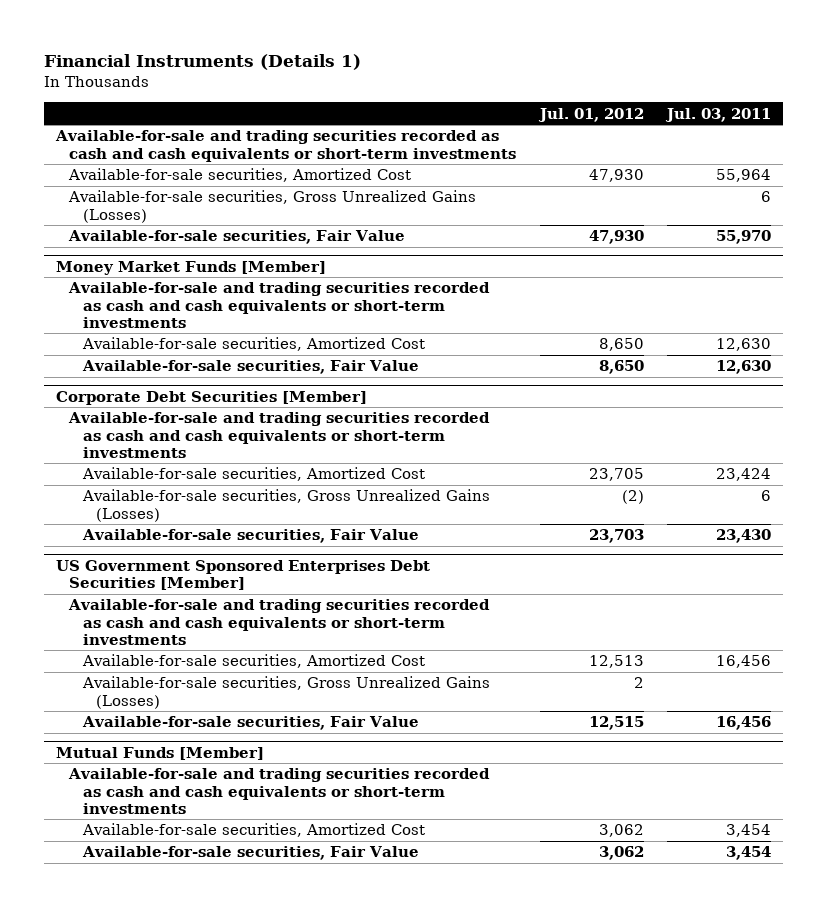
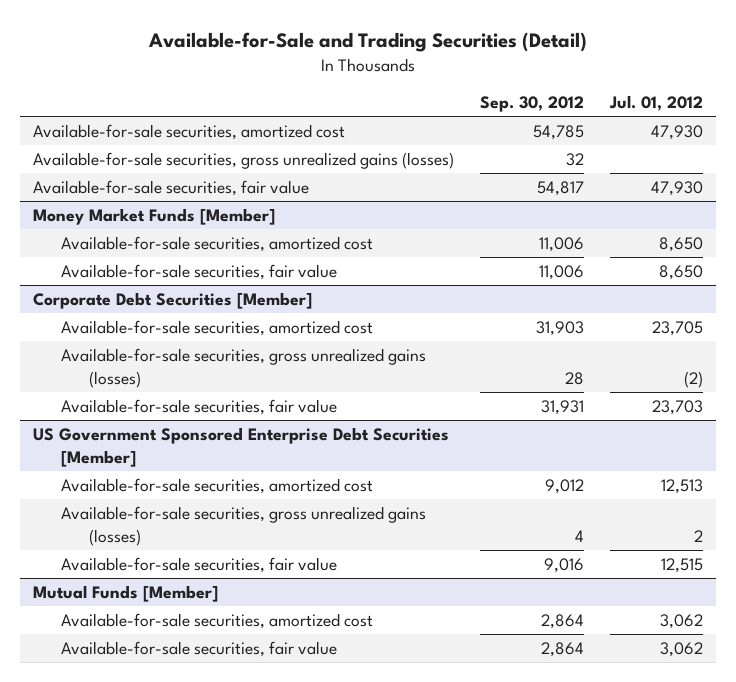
[44,54,362,71] Financial Instruments (Details 1) -> [147,32,587,53] Available-for-Sale and Trading Securities (Detail)
[664,107,771,122] Jul. 03, 2011 -> none
none -> [479,96,584,113] Sep. 30, 2012
[54,130,517,162] Available-for-sale and trading securities recorded as cash and cash equivalents or short-term investments -> none
[68,168,412,183] Available-for-sale securities, Amortized Cost -> [32,123,345,140] Available-for-sale securities, amortized cost
[68,190,477,223] Available-for-sale securities, Gross Unrealized Gains (Losses) -> [32,151,454,169] Available-for-sale securities, gross unrealized gains (losses)
[68,230,406,245] Available-for-sale securities, Fair Value -> [32,179,309,196] Available-for-sale securities, fair value
[68,282,491,328] Available-for-sale and trading securities recorded as cash and cash equivalents or short-term investments -> none
[81,337,425,352] Available-for-sale securities, Amortized Cost -> [60,235,373,252] Available-for-sale securities, amortized cost
[81,360,419,375] Available-for-sale securities, Fair Value -> [60,263,337,280] Available-for-sale securities, fair value
[68,412,491,458] Available-for-sale and trading securities recorded as cash and cash equivalents or short-term investments -> none
[68,599,491,645] Available-for-sale and trading securities recorded as cash and cash equivalents or short-term investments -> none
[81,467,425,482] Available-for-sale securities, Amortized Cost -> [60,319,373,336] Available-for-sale securities, amortized cost
[81,489,490,522] Available-for-sale securities, Gross Unrealized Gains (Losses) -> [60,347,426,388] Available-for-sale securities, gross unrealized gains (losses)
[81,529,419,544] Available-for-sale securities, Fair Value -> [60,398,337,415] Available-for-sale securities, fair value
[55,559,430,591] US Government Sponsored Enterprises Debt Securities [Member] -> [32,426,449,467] US Government Sponsored Enterprise Debt Securities [Member]
[81,654,425,669] Available-for-sale securities, Amortized Cost -> [60,477,373,494] Available-for-sale securities, amortized cost
[81,676,490,709] Available-for-sale securities, Gross Unrealized Gains (Losses) -> [60,505,426,546] Available-for-sale securities, gross unrealized gains (losses)
[81,716,419,731] Available-for-sale securities, Fair Value -> [60,556,337,573] Available-for-sale securities, fair value
[68,768,491,814] Available-for-sale and trading securities recorded as cash and cash equivalents or short-term investments -> none
[81,823,425,838] Available-for-sale securities, Amortized Cost -> [60,612,373,629] Available-for-sale securities, amortized cost
[81,846,419,861] Available-for-sale securities, Fair Value -> [60,640,337,657] Available-for-sale securities, fair value

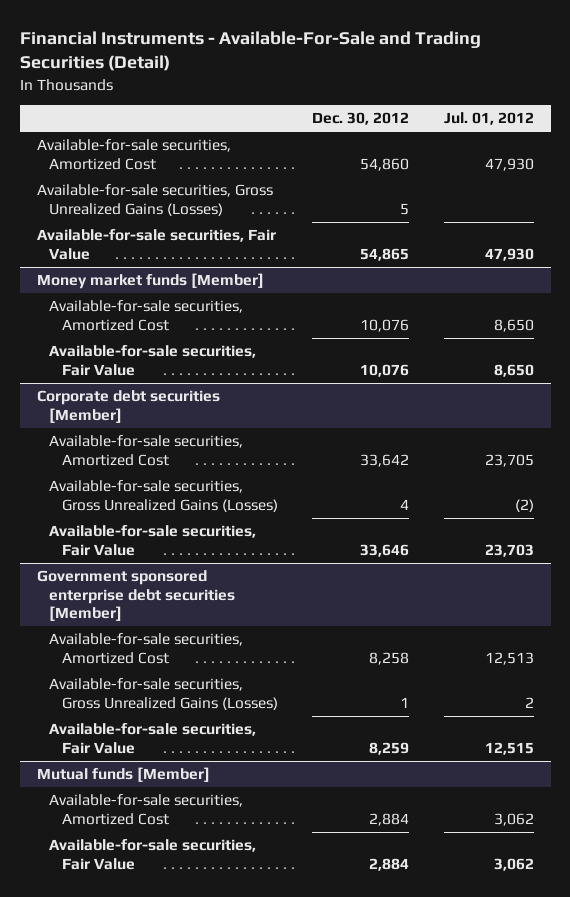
[147,32,587,53] Available-for-Sale and Trading Securities (Detail) -> [19,31,481,72] Financial Instruments - Available-For-Sale and Trading Securities (Detail)
[479,96,584,113] Sep. 30, 2012 -> none
none -> [312,112,410,126] Dec. 30, 2012
[32,123,345,140] Available-for-sale securities, amortized cost -> [36,139,231,170] Available-for-sale securities, Amortized Cost
[32,151,454,169] Available-for-sale securities, gross unrealized gains (losses) -> [36,184,273,216] Available-for-sale securities, Gross Unrealized Gains (Losses)
[32,179,309,196] Available-for-sale securities, fair value -> [36,229,276,260] Available-for-sale securities, Fair Value
[32,207,275,225] Money Market Funds [Member] -> [36,273,264,290] Money market funds [Member]
[60,235,373,252] Available-for-sale securities, amortized cost -> [49,300,244,331] Available-for-sale securities, Amortized Cost
[60,263,337,280] Available-for-sale securities, fair value -> [49,345,257,376] Available-for-sale securities, Fair Value
[32,291,312,309] Corporate Debt Securities [Member] -> [36,390,220,423] Corporate debt securities [Member]
[60,319,373,336] Available-for-sale securities, amortized cost -> [49,435,244,466] Available-for-sale securities, Amortized Cost
[60,347,426,388] Available-for-sale securities, gross unrealized gains (losses) -> [49,480,279,512] Available-for-sale securities, Gross Unrealized Gains (Losses)
[60,398,337,415] Available-for-sale securities, fair value -> [49,525,257,556] Available-for-sale securities, Fair Value
[32,426,449,467] US Government Sponsored Enterprise Debt Securities [Member] -> [36,570,236,622] Government sponsored enterprise debt securities [Member]
[60,477,373,494] Available-for-sale securities, amortized cost -> [49,633,244,664] Available-for-sale securities, Amortized Cost
[60,505,426,546] Available-for-sale securities, gross unrealized gains (losses) -> [49,678,279,710] Available-for-sale securities, Gross Unrealized Gains (Losses)
[60,556,337,573] Available-for-sale securities, fair value -> [49,723,257,754] Available-for-sale securities, Fair Value
[32,584,218,602] Mutual Funds [Member] -> [36,767,210,783] Mutual funds [Member]
[60,612,373,629] Available-for-sale securities, amortized cost -> [49,794,244,825] Available-for-sale securities, Amortized Cost
[60,640,337,657] Available-for-sale securities, fair value -> [49,839,257,870] Available-for-sale securities, Fair Value

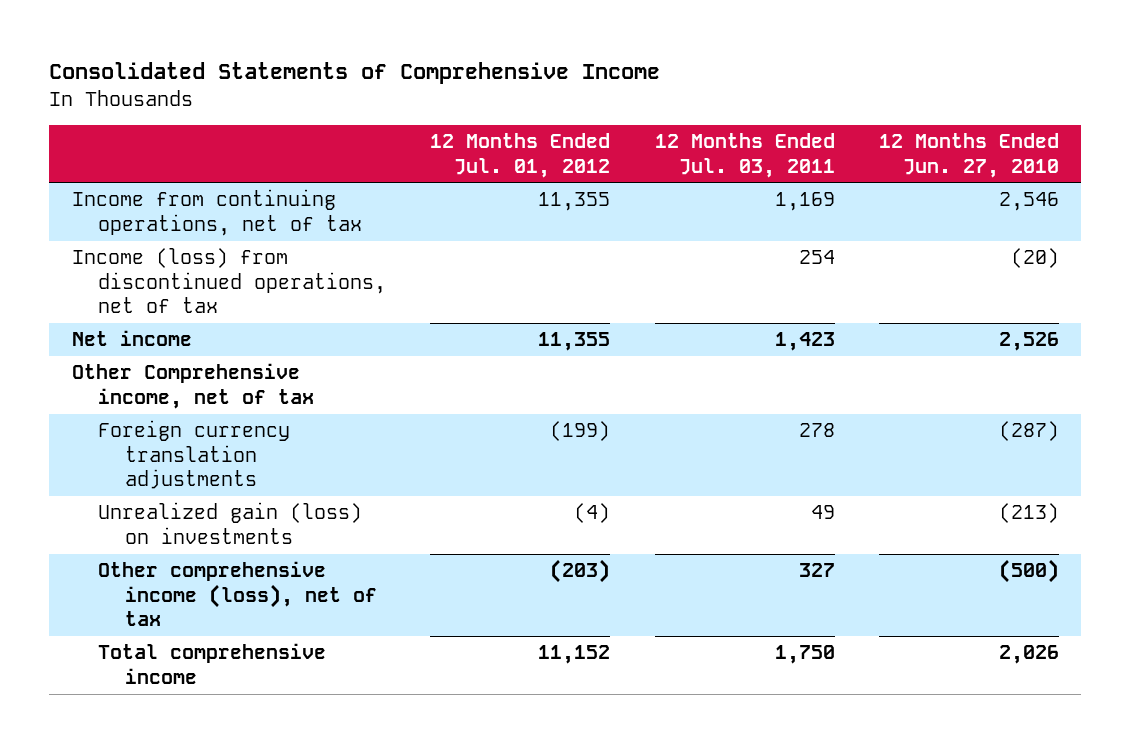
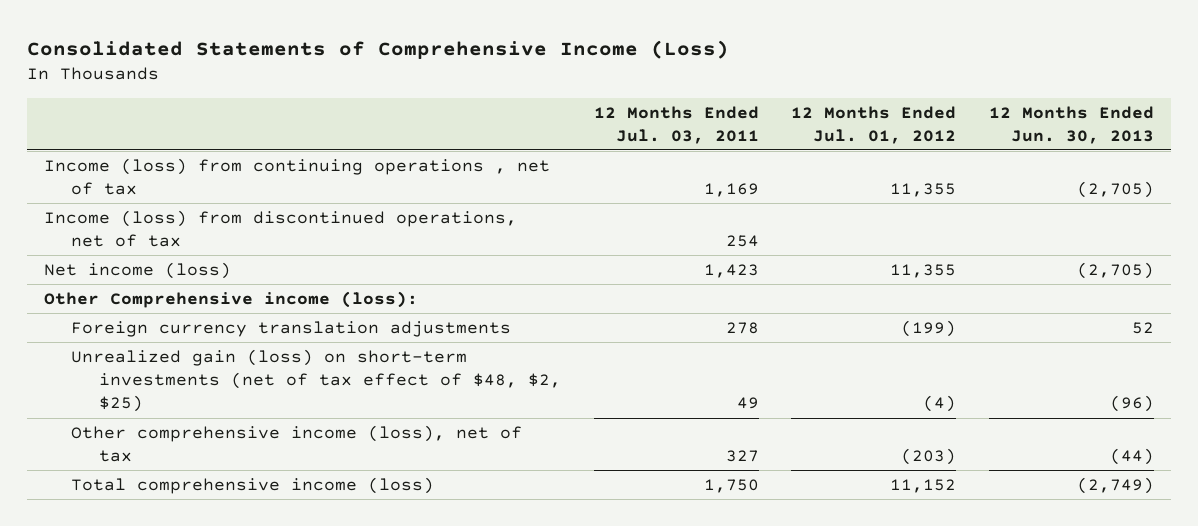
[49,62,661,85] Consolidated Statements of Comprehensive Income -> [27,40,730,60] Consolidated Statements of Comprehensive Income (Loss)
[878,133,1059,178] 12 Months Ended Jun. 27, 2010 -> none
none -> [989,105,1155,144] 12 Months Ended Jun. 30, 2013
[71,189,363,236] Income from continuing operations, net of tax -> [43,157,550,196] Income (loss) from continuing operations , net of tax
[71,363,315,409] Other Comprehensive income, net of tax -> none
[71,330,192,347] Net income -> [43,261,231,279] Net income (loss)
none -> [43,290,418,308] Other Comprehensive income (loss):
[98,502,363,544] Unrealized gain (loss) on investments -> [71,348,561,413] Unrealized gain (loss) on short-term investments (net of tax effect of $48, $2, $25)
[98,643,327,684] Total comprehensive income -> [71,476,435,494] Total comprehensive income (loss)

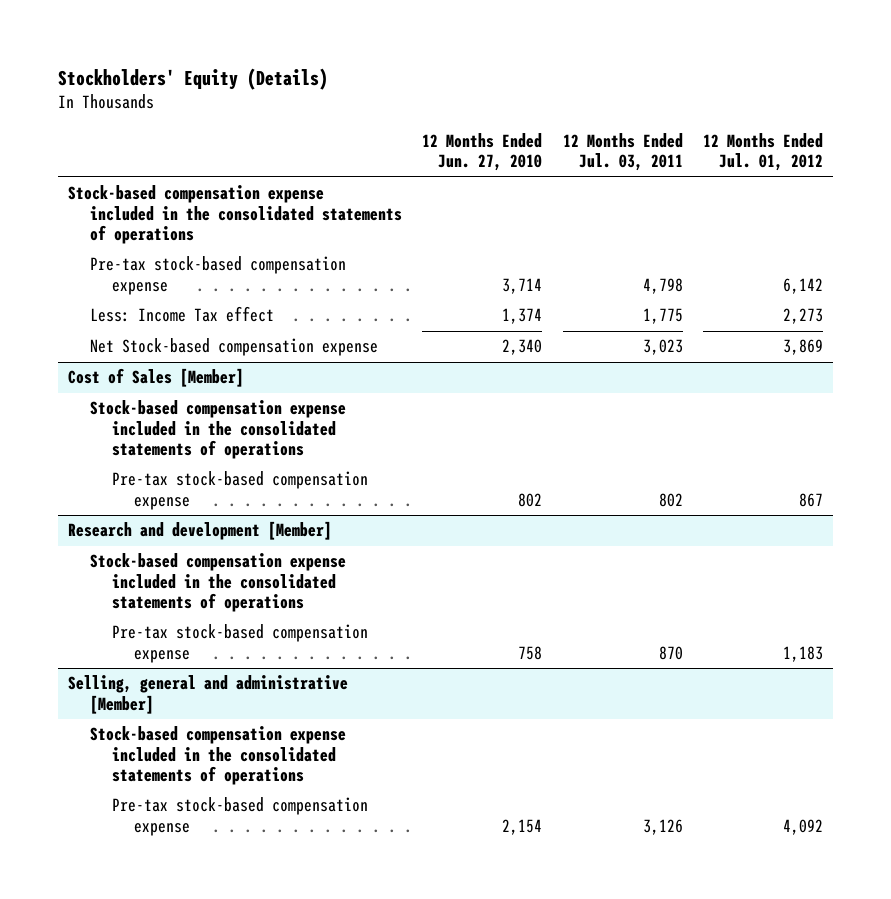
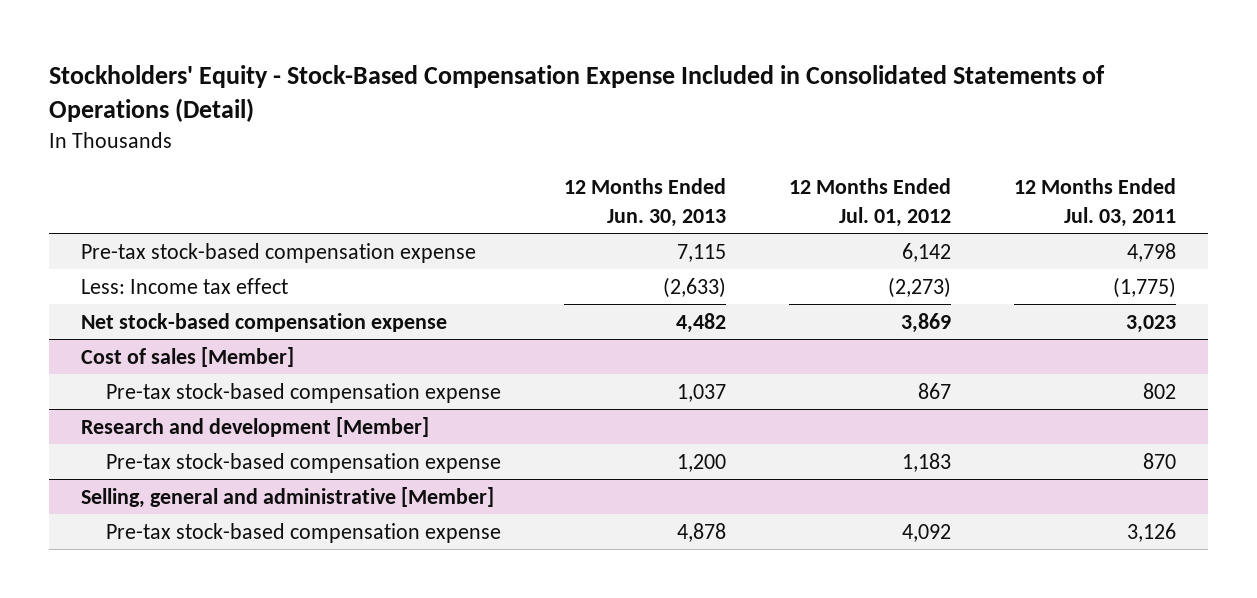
[57,67,328,90] Stockholders' Equity (Details) -> [49,64,1106,122] Stockholders' Equity - Stock-Based Compensation Expense Included in Consolidated Statements of Operations (Detail)
[422,133,543,172] 12 Months Ended Jun. 27, 2010 -> none
none -> [564,178,727,227] 12 Months Ended Jun. 30, 2013
[67,185,402,244] Stock-based compensation expense included in the consolidated statements of operations -> none
[89,400,346,459] Stock-based compensation expense included in the consolidated statements of operations -> none
[89,306,274,323] Less: Income Tax effect -> [80,277,288,294] Less: Income tax effect
[642,308,683,325] 1,775 -> [1113,276,1177,298] (1,775)
[783,308,824,325] 2,273 -> [888,276,952,298] (2,273)
[89,338,378,357] Net Stock-based compensation expense -> [80,312,447,332] Net stock-based compensation expense
[67,368,244,388] Cost of Sales [Member] -> [80,346,294,367] Cost of sales [Member]
[89,553,346,612] Stock-based compensation expense included in the consolidated statements of operations -> none
[89,726,346,785] Stock-based compensation expense included in the consolidated statements of operations -> none

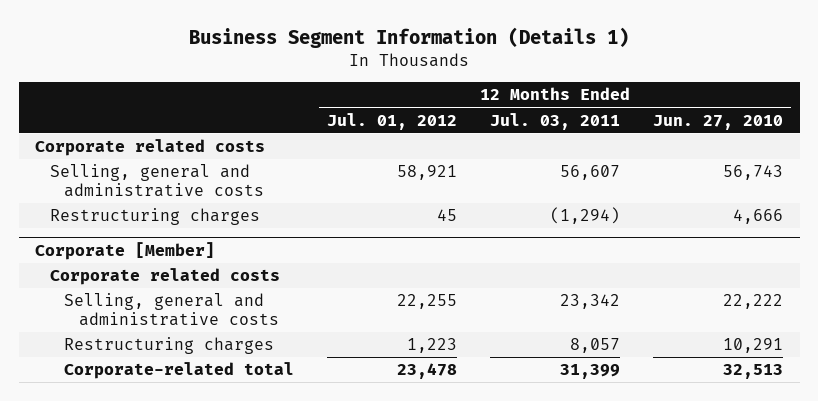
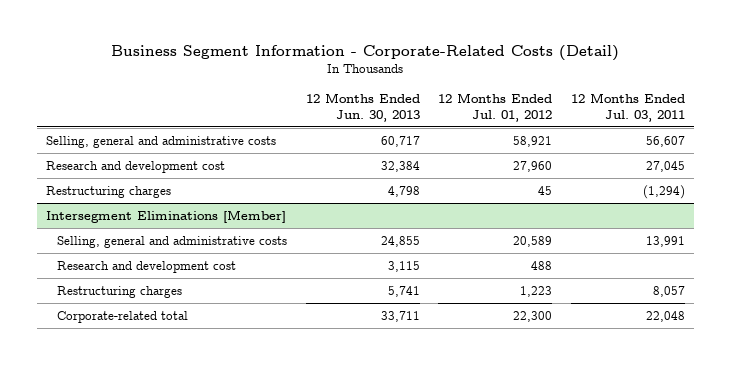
[189,26,630,48] Business Segment Information (Details 1) -> [111,45,620,62] Business Segment Information - Corporate-Related Costs (Detail)
[653,114,784,130] Jun. 27, 2010 -> none
none -> [305,93,420,122] 12 Months Ended Jun. 30, 2013
[34,139,265,157] Corporate related costs -> none
none -> [46,161,226,174] Research and development cost
[34,241,215,260] Corporate [Member] -> none
[49,268,280,286] Corporate related costs -> none
none -> [46,210,287,224] Intersegment Eliminations [Member]
[397,294,458,310] 22,255 -> [513,236,553,248] 20,589
[560,294,621,310] 23,342 -> [645,236,685,248] 13,991
none -> [57,261,237,274] Research and development cost
[397,363,458,380] 23,478 -> [513,311,553,323] 22,300
[560,364,621,380] 31,399 -> [645,311,685,323] 22,048

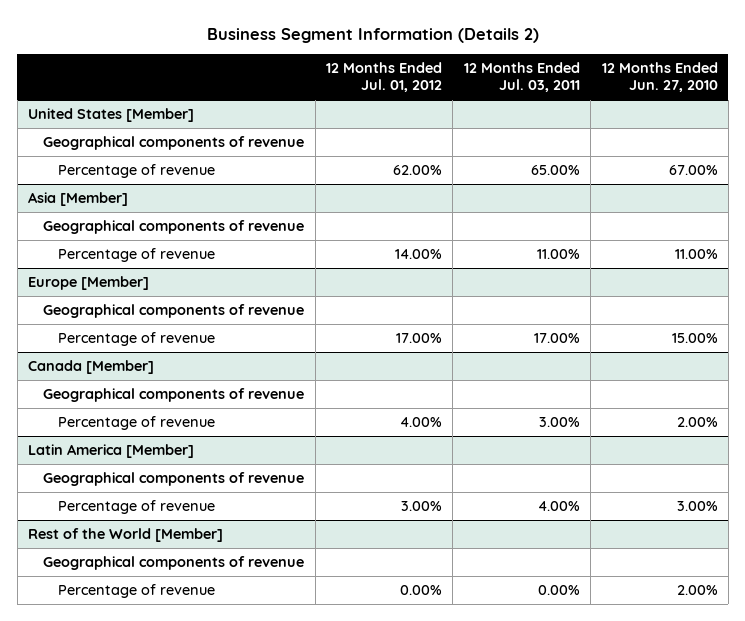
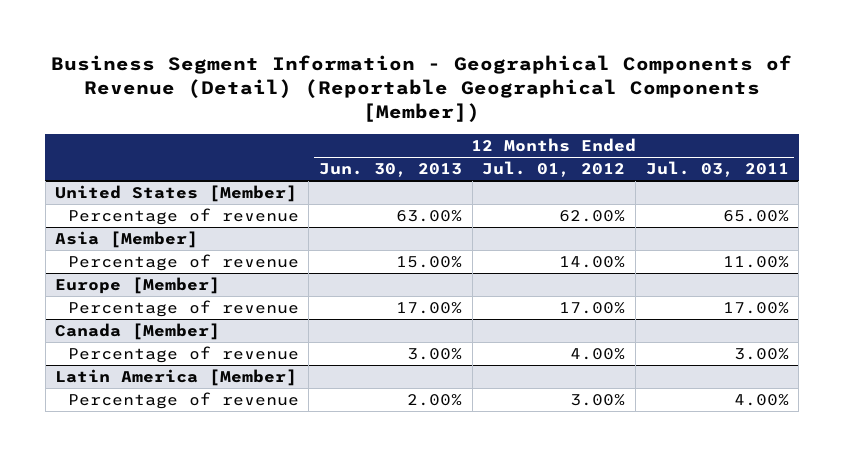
[206,27,539,43] Business Segment Information (Details 2) -> [51,54,793,123] Business Segment Information - Geographical Components of Revenue (Detail) (Reportable Geographical Components [Member])
[601,62,718,93] 12 Months Ended Jun. 27, 2010 -> none
none -> [319,163,463,178] Jun. 30, 2013
[43,136,305,151] Geographical components of revenue -> none
[43,220,305,235] Geographical components of revenue -> none
[43,304,305,319] Geographical components of revenue -> none
[43,388,305,403] Geographical components of revenue -> none
[43,472,305,487] Geographical components of revenue -> none
[27,528,223,543] Rest of the World [Member] -> none
[43,556,305,571] Geographical components of revenue -> none
[58,584,216,599] Percentage of revenue -> none

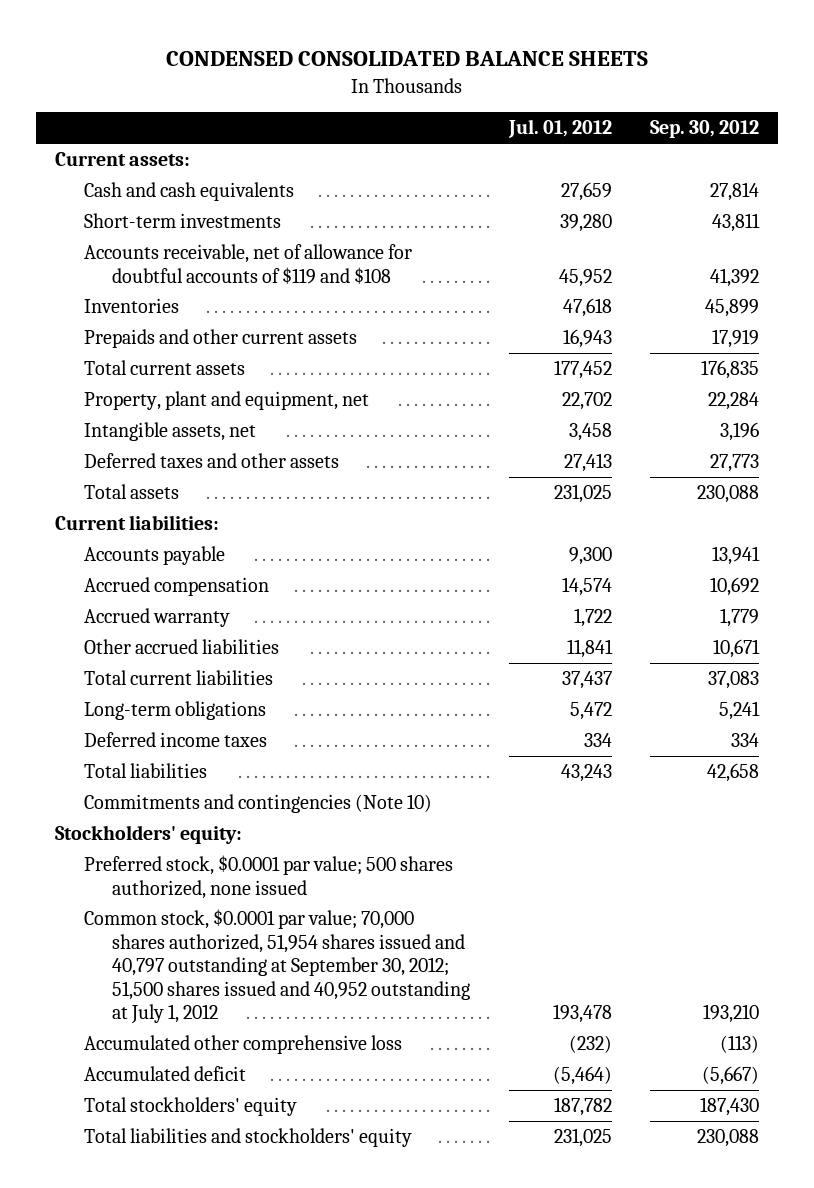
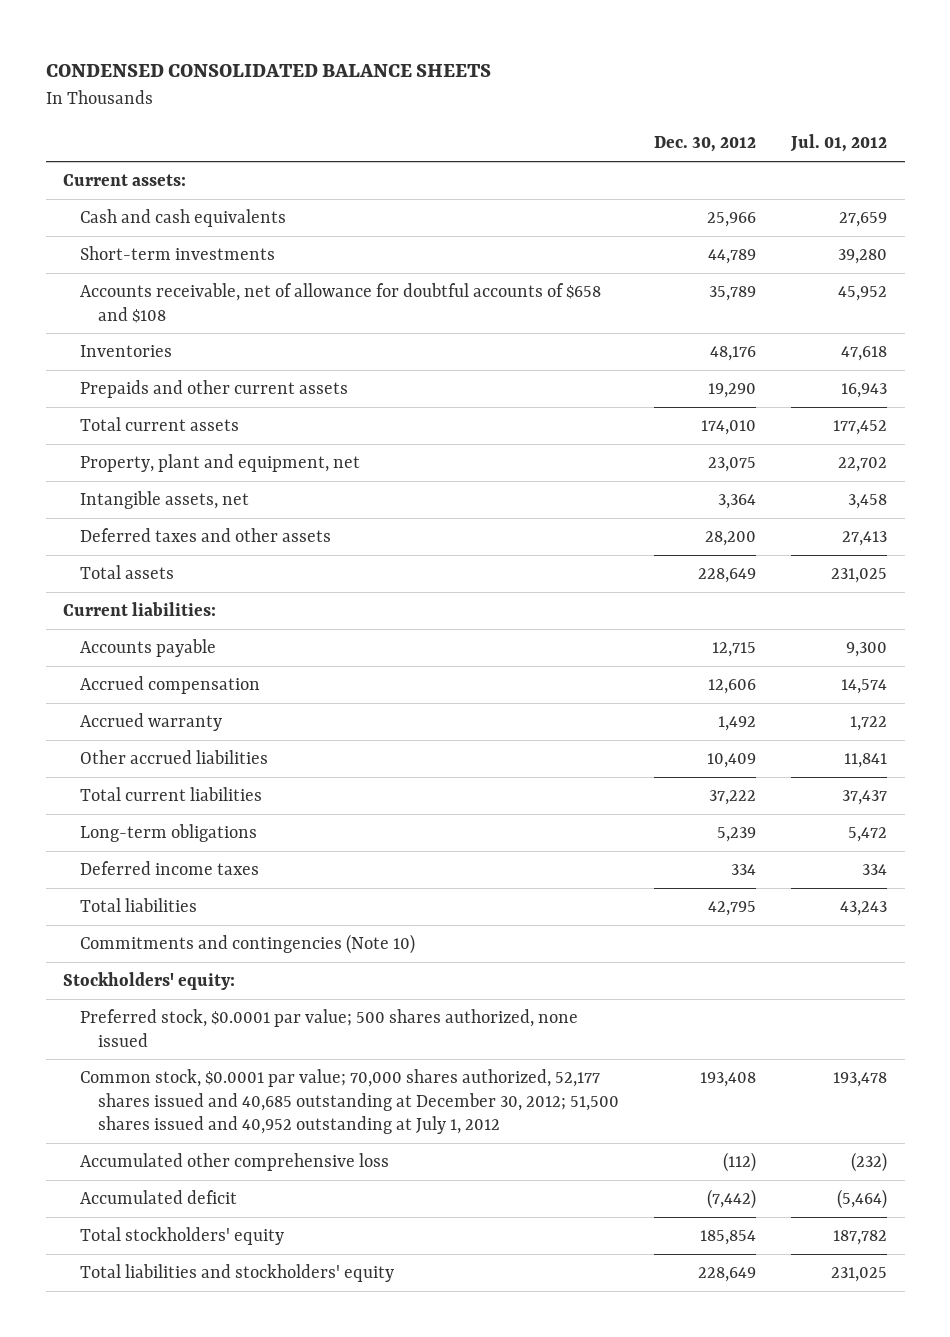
[650,120,760,139] Sep. 30, 2012 -> none
none -> [653,136,756,153] Dec. 30, 2012
[83,244,412,284] Accounts receivable, net of allowance for doubtful accounts of $119 and $108 -> [80,283,602,323] Accounts receivable, net of allowance for doubtful accounts of $658 and $108
[83,909,471,1025] Common stock, $0.0001 par value; 70,000 shares authorized, 51,954 shares issued and 40,797 outstanding at September 30, 2012; 51,500 shares issued and 40,952 outstanding at July 1, 2012 -> [80,1069,619,1135] Common stock, $0.0001 par value; 70,000 shares authorized, 52,177 shares issued and 40,685 outstanding at December 30, 2012; 51,500 shares issued and 40,952 outstanding at July 1, 2012

